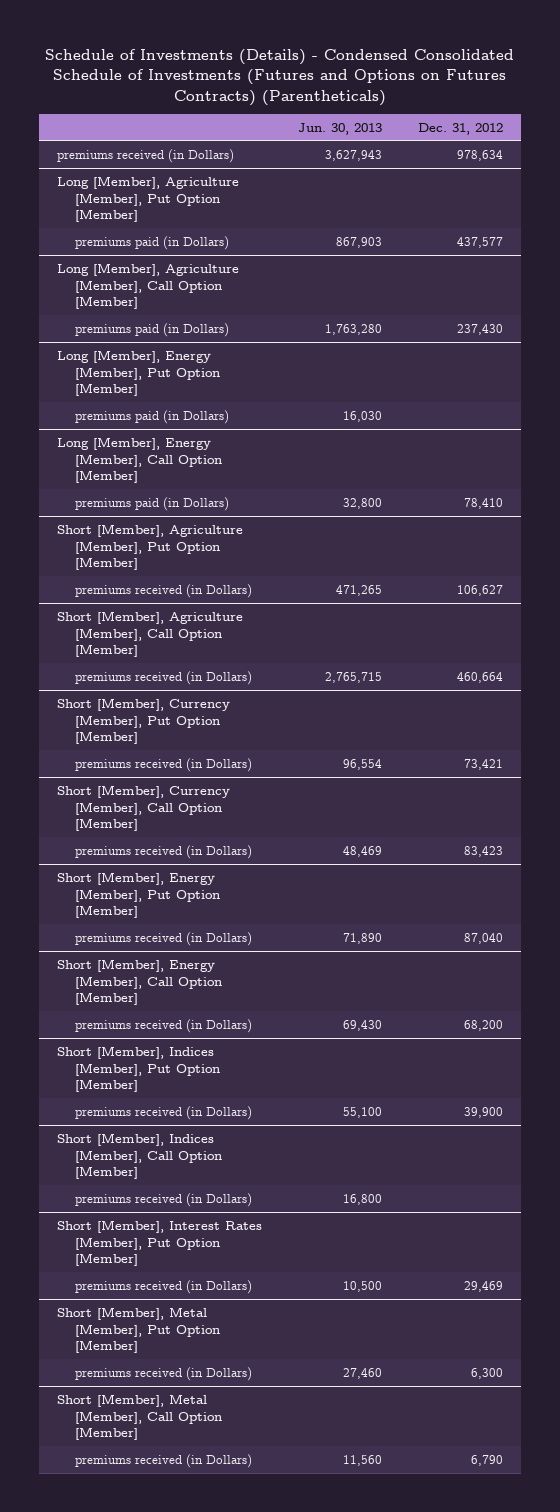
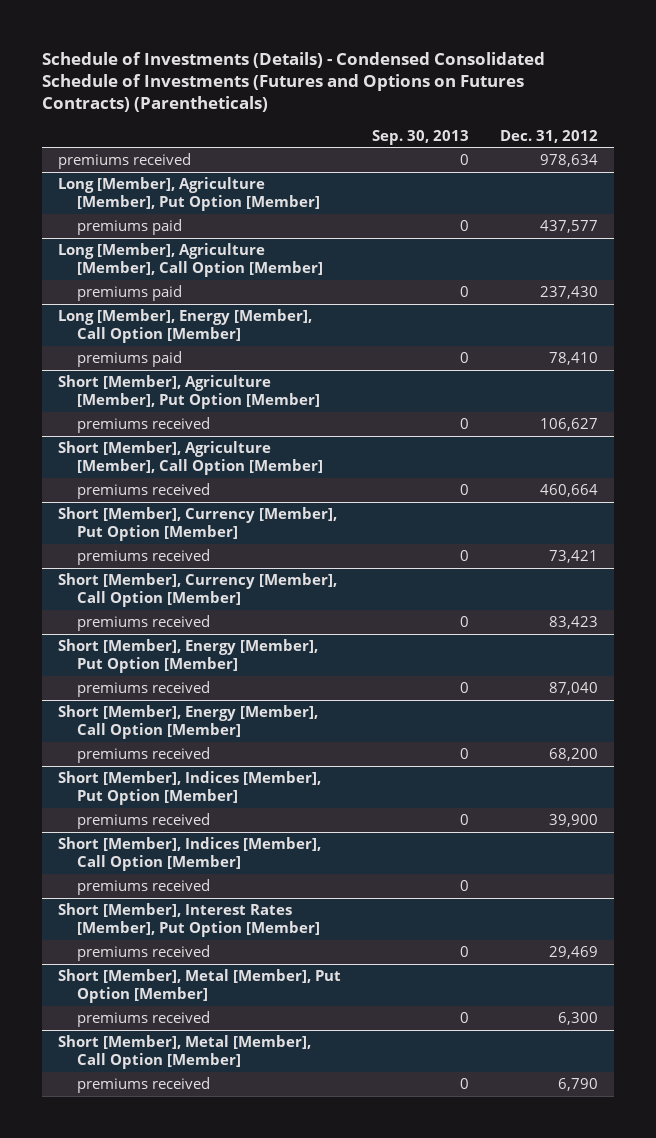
[298,122,383,135] Jun. 30, 2013 -> none
none -> [372,129,470,145] Sep. 30, 2013
[57,148,235,163] premiums received (in Dollars) -> [57,153,191,170] premiums received
[74,235,229,250] premiums paid (in Dollars) -> [76,219,182,236] premiums paid
[57,349,220,397] Long [Member], Energy [Member], Put Option [Member] -> none
[74,409,229,424] premiums paid (in Dollars) -> none
[74,322,229,337] premiums paid (in Dollars) -> [76,285,182,302] premiums paid
[74,496,229,511] premiums paid (in Dollars) -> [76,351,182,368] premiums paid
[74,583,252,598] premiums received (in Dollars) -> [76,417,210,434] premiums received
[74,670,252,685] premiums received (in Dollars) -> [76,483,210,500] premiums received
[74,757,252,772] premiums received (in Dollars) -> [76,549,210,566] premiums received
[74,844,252,859] premiums received (in Dollars) -> [76,615,210,632] premiums received
[74,931,252,946] premiums received (in Dollars) -> [76,681,210,698] premiums received
[74,1018,252,1033] premiums received (in Dollars) -> [76,747,210,764] premiums received
[74,1105,252,1120] premiums received (in Dollars) -> [76,813,210,830] premiums received
[74,1192,252,1207] premiums received (in Dollars) -> [76,879,210,896] premiums received
[74,1279,252,1294] premiums received (in Dollars) -> [76,945,210,962] premiums received
[74,1366,252,1381] premiums received (in Dollars) -> [76,1011,210,1028] premiums received
[74,1453,252,1468] premiums received (in Dollars) -> [76,1077,210,1094] premiums received

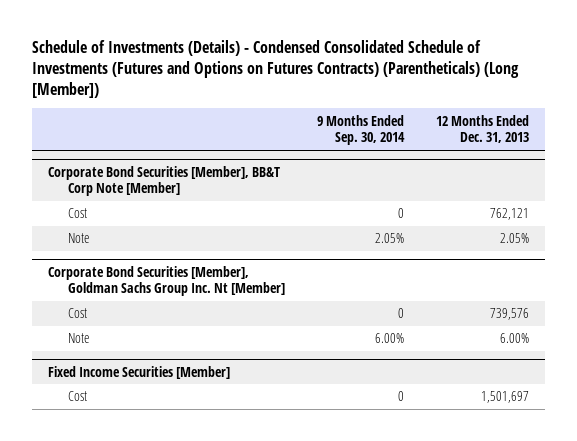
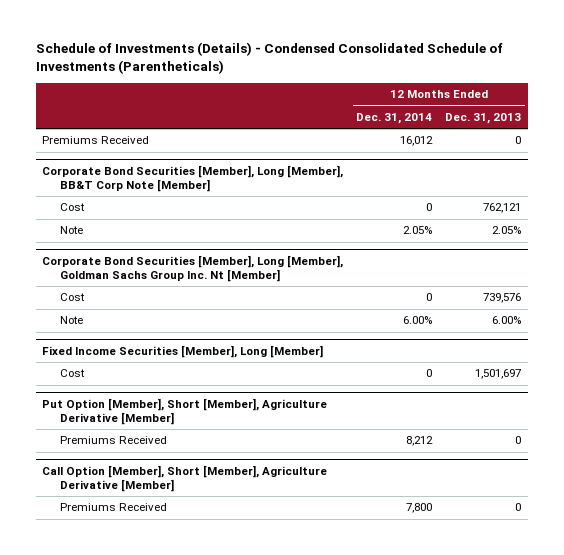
[31,39,519,98] Schedule of Investments (Details) - Condensed Consolidated Schedule of Investments (Futures and Options on Futures Contracts) (Parentheticals) (Long [Member]) -> [35,42,503,75] Schedule of Investments (Details) - Condensed Consolidated Schedule of Investments (Parentheticals)
[317,114,406,146] 9 Months Ended Sep. 30, 2014 -> none
none -> [356,113,433,125] Dec. 31, 2014
none -> [42,136,150,145] Premiums Received
[47,165,280,197] Corporate Bond Securities [Member], BB&T Corp Note [Member] -> [42,164,344,193] Corporate Bond Securities [Member], Long [Member], BB&T Corp Note [Member]
[47,265,286,297] Corporate Bond Securities [Member], Goldman Sachs Group Inc. Nt [Member] -> [42,254,344,283] Corporate Bond Securities [Member], Long [Member], Goldman Sachs Group Inc. Nt [Member]
[47,365,230,379] Fixed Income Securities [Member] -> [42,344,324,358] Fixed Income Securities [Member], Long [Member]
none -> [42,397,328,426] Put Option [Member], Short [Member], Agriculture Derivative [Member]
none -> [59,436,167,445] Premiums Received
none -> [42,464,328,493] Call Option [Member], Short [Member], Agriculture Derivative [Member]
none -> [59,503,167,512] Premiums Received

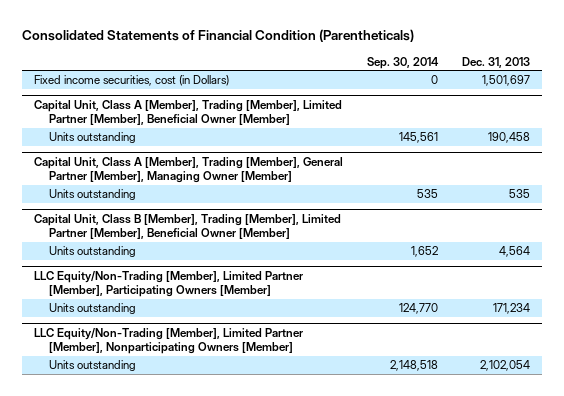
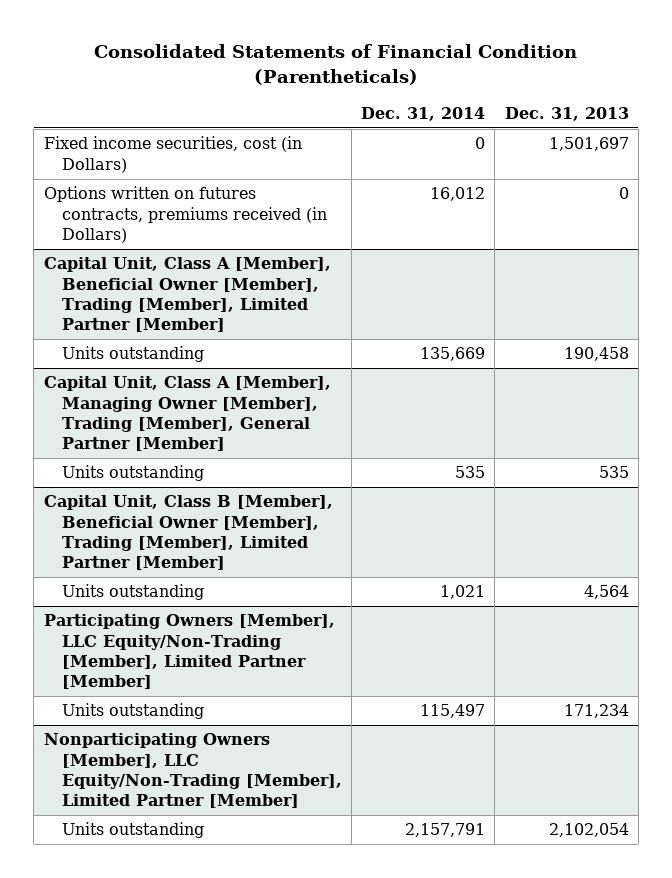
[367,56,440,69] Sep. 30, 2014 -> none
none -> [361,106,486,121] Dec. 31, 2014
none -> [43,186,327,244] Options written on futures contracts, premiums received (in Dollars)
[34,100,343,126] Capital Unit, Class A [Member], Trading [Member], Limited Partner [Member], Beneficial Owner [Member] -> [43,257,331,333] Capital Unit, Class A [Member], Beneficial Owner [Member], Trading [Member], Limited Partner [Member]
[34,157,344,184] Capital Unit, Class A [Member], Trading [Member], General Partner [Member], Managing Owner [Member] -> [43,376,331,452] Capital Unit, Class A [Member], Managing Owner [Member], Trading [Member], General Partner [Member]
[34,214,342,240] Capital Unit, Class B [Member], Trading [Member], Limited Partner [Member], Beneficial Owner [Member] -> [43,495,333,571] Capital Unit, Class B [Member], Beneficial Owner [Member], Trading [Member], Limited Partner [Member]
[34,271,304,298] LLC Equity/Non-Trading [Member], Limited Partner [Member], Participating Owners [Member] -> [43,614,335,690] Participating Owners [Member], LLC Equity/Non-Trading [Member], Limited Partner [Member]
[34,328,304,355] LLC Equity/Non-Trading [Member], Limited Partner [Member], Nonparticipating Owners [Member] -> [43,733,342,809] Nonparticipating Owners [Member], LLC Equity/Non-Trading [Member], Limited Partner [Member]

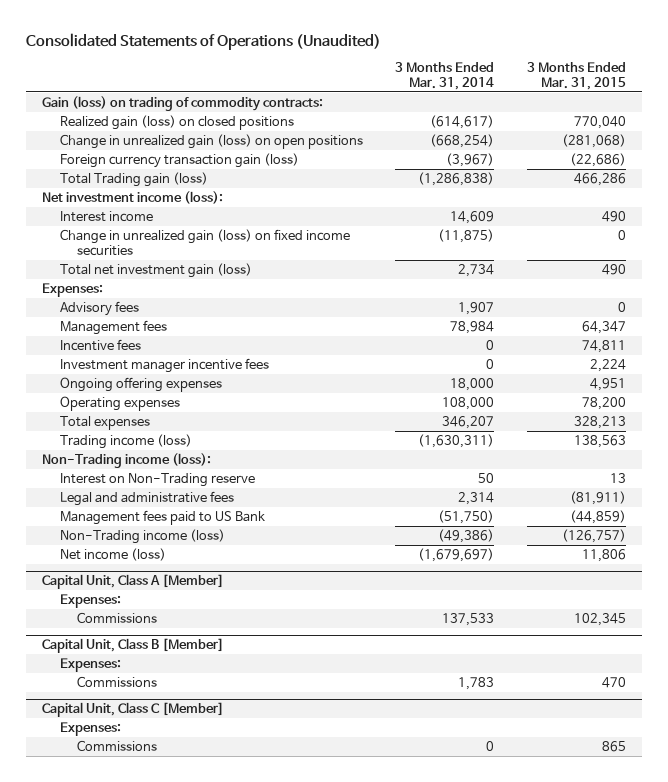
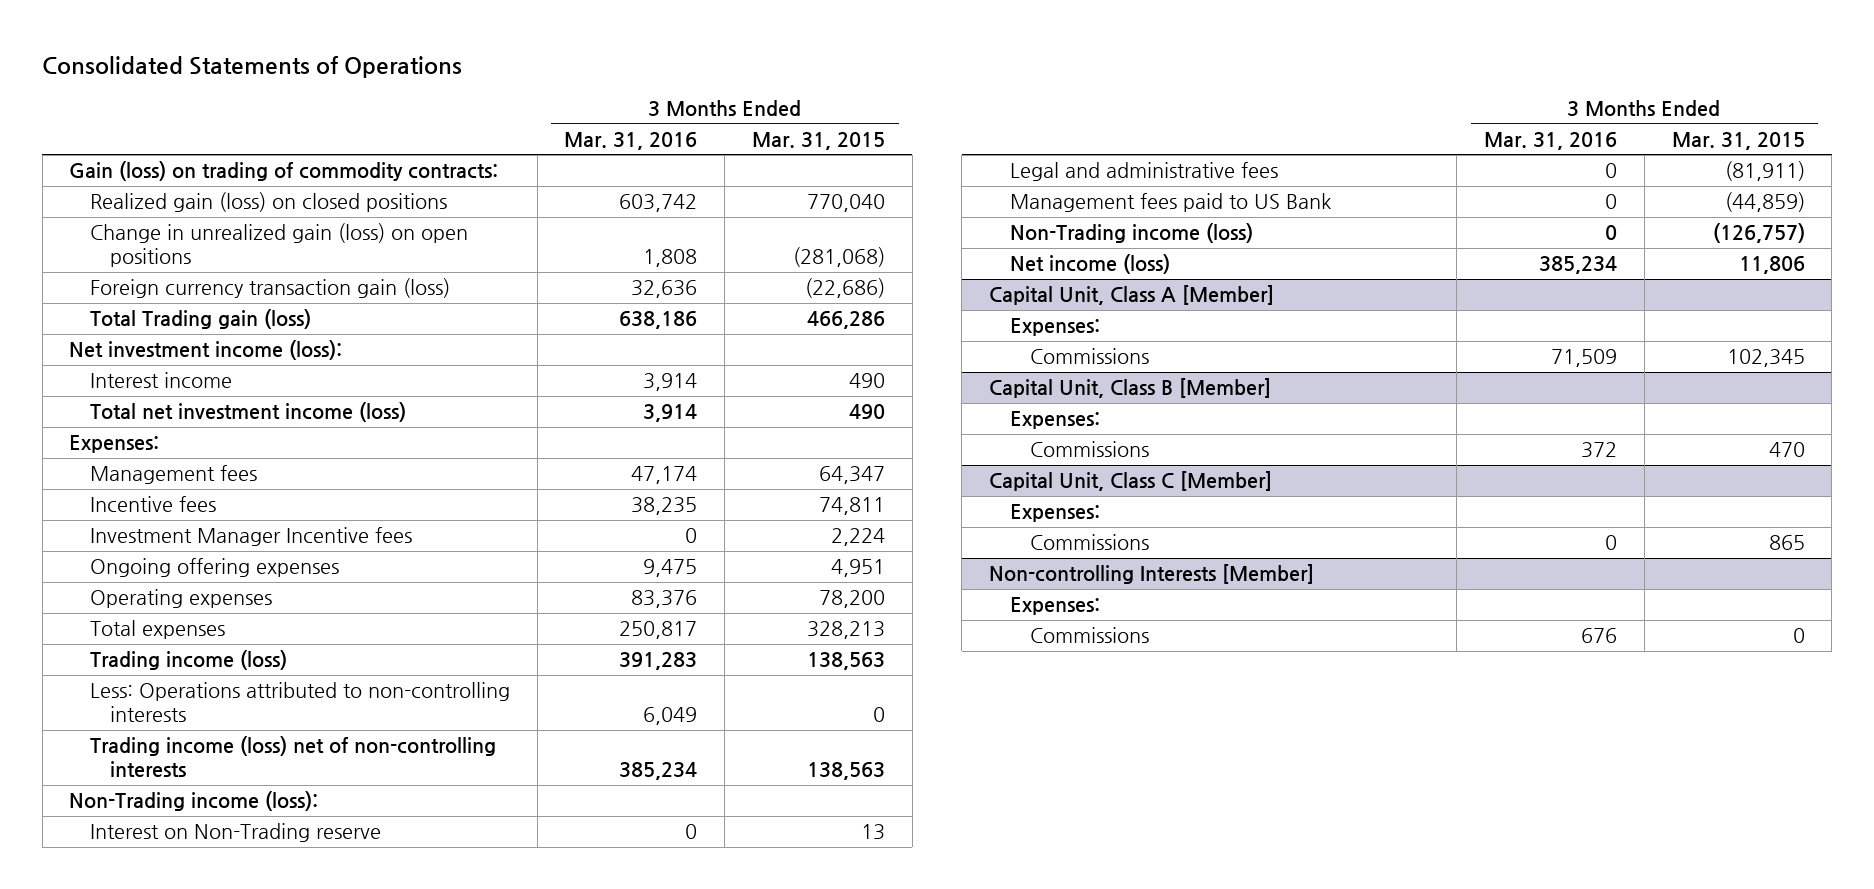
[26,32,382,50] Consolidated Statements of Operations (Unaudited) -> [42,56,463,79] Consolidated Statements of Operations
[395,61,495,90] 3 Months Ended Mar. 31, 2014 -> none
none -> [564,131,698,150] Mar. 31, 2016
[59,228,350,256] Change in unrealized gain (loss) on fixed income securities -> none
[59,262,252,278] Total net investment gain (loss) -> [89,402,406,423] Total net investment income (loss)
[59,300,139,316] Advisory fees -> none
[59,357,269,373] Investment manager incentive fees -> [89,527,412,547] Investment Manager Incentive fees
none -> [89,682,510,723] Less: Operations attributed to non-controlling interests
none -> [89,736,496,778] Trading income (loss) net of non-controlling interests
none -> [989,564,1315,585] Non-controlling Interests [Member]
none -> [1009,597,1100,616] Expenses:
none -> [1030,627,1150,644] Commissions

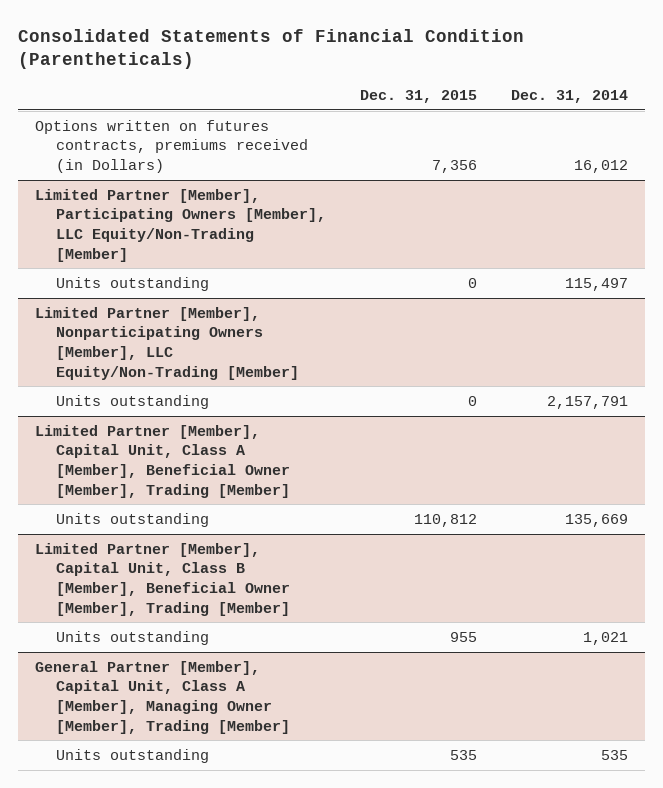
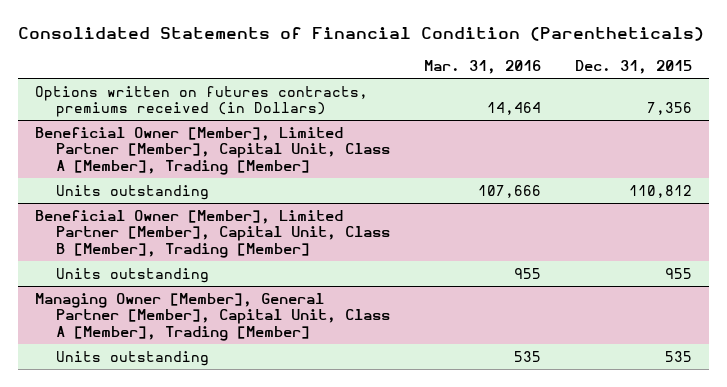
[510,89,628,103] Dec. 31, 2014 -> none
none -> [423,59,541,74] Mar. 31, 2016
[35,188,326,262] Limited Partner [Member], Participating Owners [Member], LLC Equity/Non-Trading [Member] -> none
[55,276,209,291] Units outstanding -> none
[35,306,299,380] Limited Partner [Member], Nonparticipating Owners [Member], LLC Equity/Non-Trading [Member] -> none
[55,394,209,409] Units outstanding -> none
[35,424,290,498] Limited Partner [Member], Capital Unit, Class A [Member], Beneficial Owner [Member], Trading [Member] -> [34,126,390,175] Beneficial Owner [Member], Limited Partner [Member], Capital Unit, Class A [Member], Trading [Member]
[35,542,290,616] Limited Partner [Member], Capital Unit, Class B [Member], Beneficial Owner [Member], Trading [Member] -> [34,209,390,258] Beneficial Owner [Member], Limited Partner [Member], Capital Unit, Class B [Member], Trading [Member]
[35,660,290,734] General Partner [Member], Capital Unit, Class A [Member], Managing Owner [Member], Trading [Member] -> [34,292,390,341] Managing Owner [Member], General Partner [Member], Capital Unit, Class A [Member], Trading [Member]

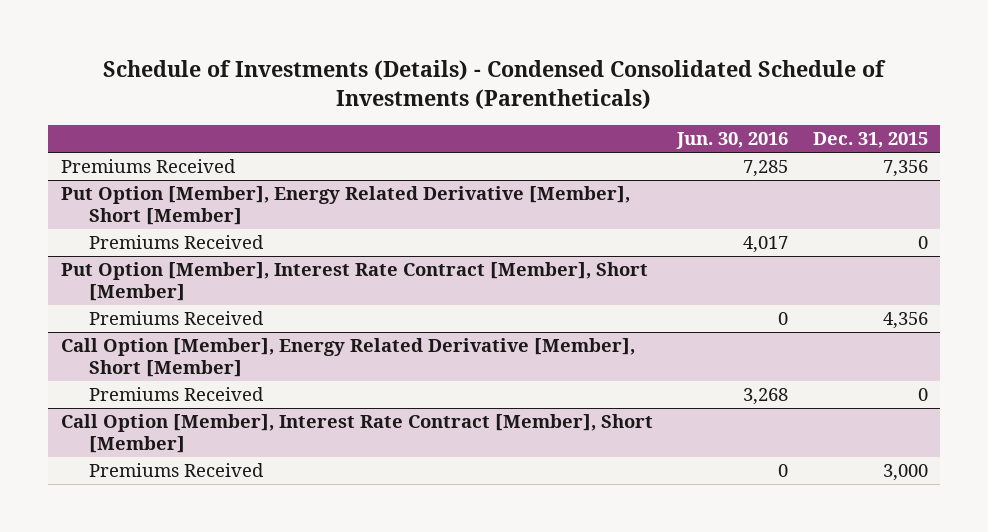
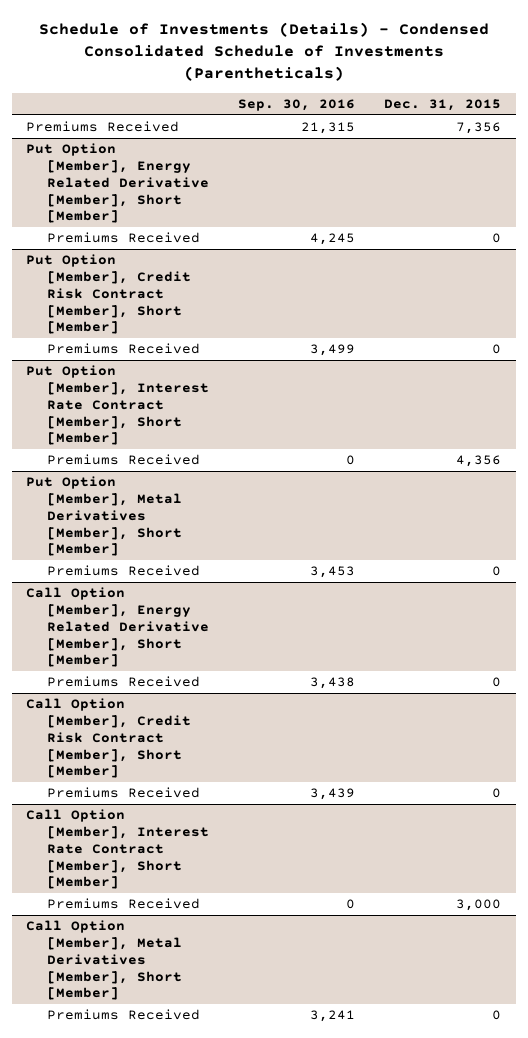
[676,132,789,150] Jun. 30, 2016 -> none
none -> [238,98,356,111] Sep. 30, 2016
none -> [26,254,191,335] Put Option [Member], Credit Risk Contract [Member], Short [Member]
none -> [46,343,200,355] Premiums Received
none -> [26,476,182,557] Put Option [Member], Metal Derivatives [Member], Short [Member]
none -> [46,565,200,577] Premiums Received
none -> [26,698,191,779] Call Option [Member], Credit Risk Contract [Member], Short [Member]
none -> [46,787,200,799] Premiums Received
none -> [26,920,182,1001] Call Option [Member], Metal Derivatives [Member], Short [Member]
none -> [46,1009,200,1021] Premiums Received

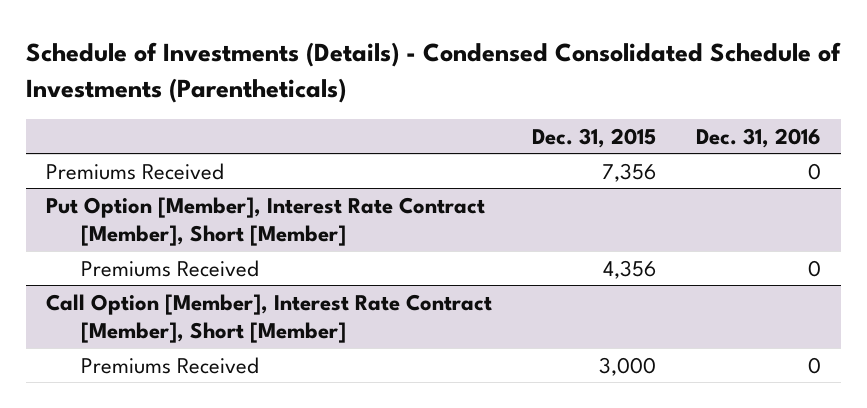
[238,98,356,111] Sep. 30, 2016 -> none
none -> [695,127,821,148] Dec. 31, 2016
[26,143,209,224] Put Option [Member], Energy Related Derivative [Member], Short [Member] -> none
[46,232,200,244] Premiums Received -> none
[26,254,191,335] Put Option [Member], Credit Risk Contract [Member], Short [Member] -> none
[46,343,200,355] Premiums Received -> none
[26,476,182,557] Put Option [Member], Metal Derivatives [Member], Short [Member] -> none
[46,565,200,577] Premiums Received -> none
[26,587,209,668] Call Option [Member], Energy Related Derivative [Member], Short [Member] -> none
[46,676,200,688] Premiums Received -> none
[26,698,191,779] Call Option [Member], Credit Risk Contract [Member], Short [Member] -> none
[46,787,200,799] Premiums Received -> none
[26,920,182,1001] Call Option [Member], Metal Derivatives [Member], Short [Member] -> none
[46,1009,200,1021] Premiums Received -> none

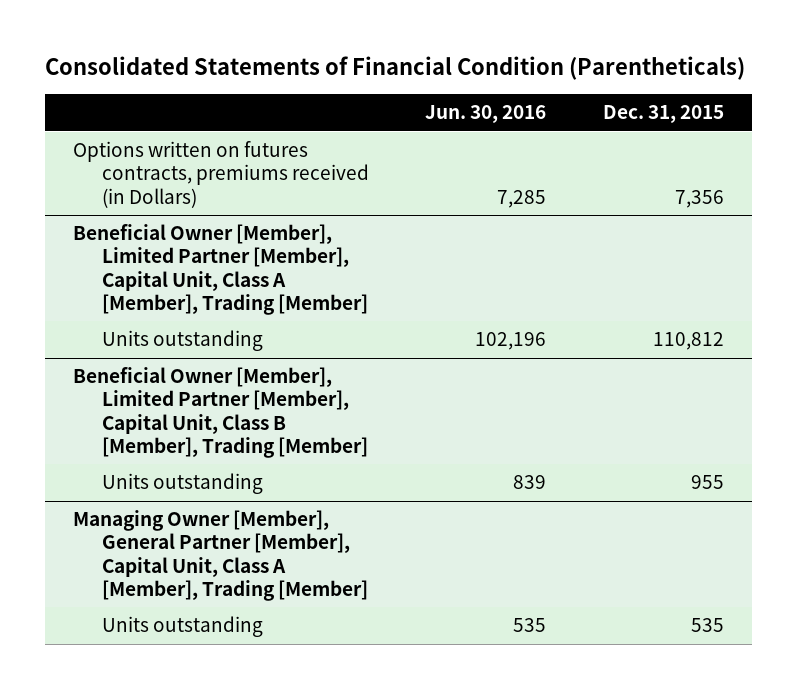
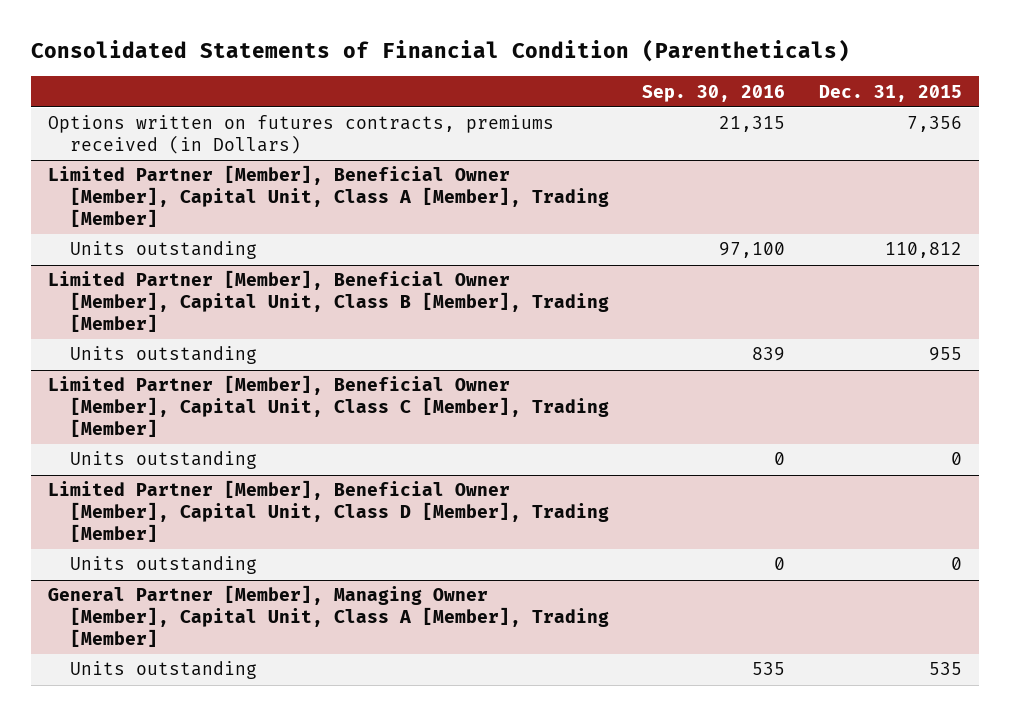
[425,105,547,124] Jun. 30, 2016 -> none
none -> [642,84,786,102] Sep. 30, 2016
[73,224,369,315] Beneficial Owner [Member], Limited Partner [Member], Capital Unit, Class A [Member], Trading [Member] -> [47,165,609,227] Limited Partner [Member], Beneficial Owner [Member], Capital Unit, Class A [Member], Trading [Member]
[73,367,369,458] Beneficial Owner [Member], Limited Partner [Member], Capital Unit, Class B [Member], Trading [Member] -> [47,270,609,332] Limited Partner [Member], Beneficial Owner [Member], Capital Unit, Class B [Member], Trading [Member]
none -> [47,375,609,437] Limited Partner [Member], Beneficial Owner [Member], Capital Unit, Class C [Member], Trading [Member]
none -> [69,451,257,470] Units outstanding
none -> [47,480,609,542] Limited Partner [Member], Beneficial Owner [Member], Capital Unit, Class D [Member], Trading [Member]
none -> [69,556,257,575] Units outstanding
[73,510,369,601] Managing Owner [Member], General Partner [Member], Capital Unit, Class A [Member], Trading [Member] -> [47,585,609,647] General Partner [Member], Managing Owner [Member], Capital Unit, Class A [Member], Trading [Member]

